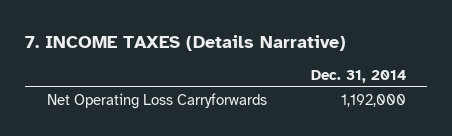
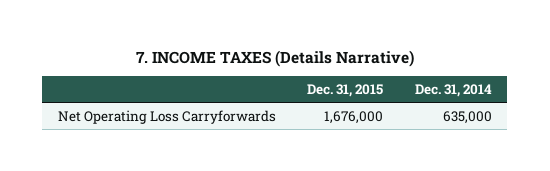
none -> [307,84,384,98] Dec. 31, 2015
[340,93,406,107] 1,192,000 -> [442,110,492,124] 635,000

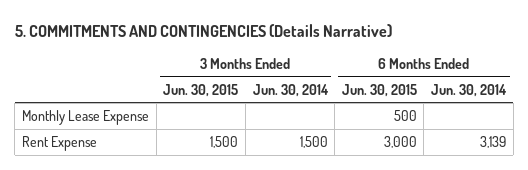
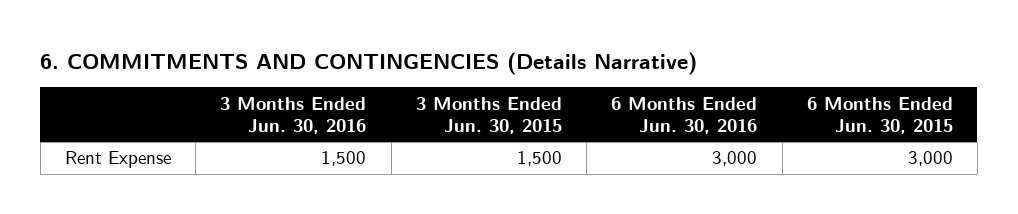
[14,23,392,37] 5. COMMITMENTS AND CONTINGENCIES (Details Narrative) -> [40,51,698,75] 6. COMMITMENTS AND CONTINGENCIES (Details Narrative)
[252,83,329,97] Jun. 30, 2014 -> none
[431,83,508,97] Jun. 30, 2014 -> none
none -> [220,96,367,135] 3 Months Ended Jun. 30, 2016
none -> [611,96,758,135] 6 Months Ended Jun. 30, 2016
[21,110,149,126] Monthly Lease Expense -> none

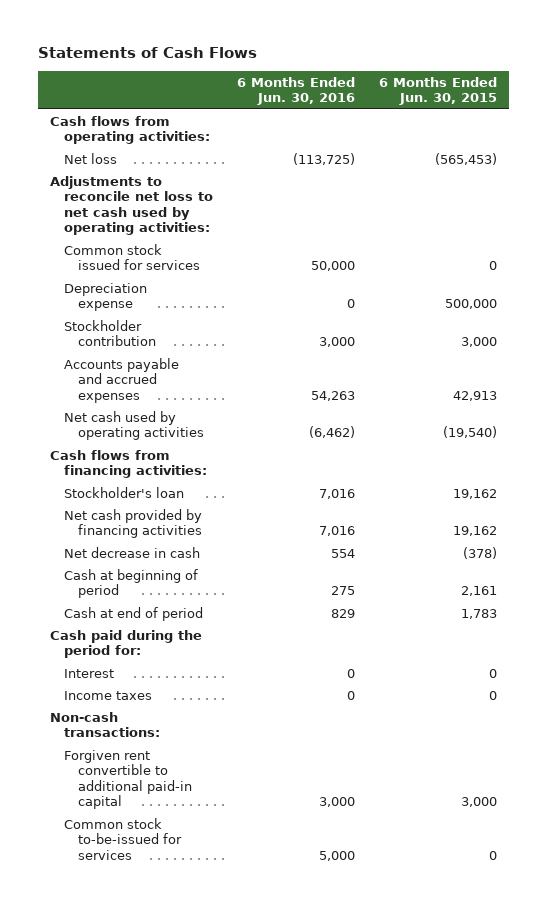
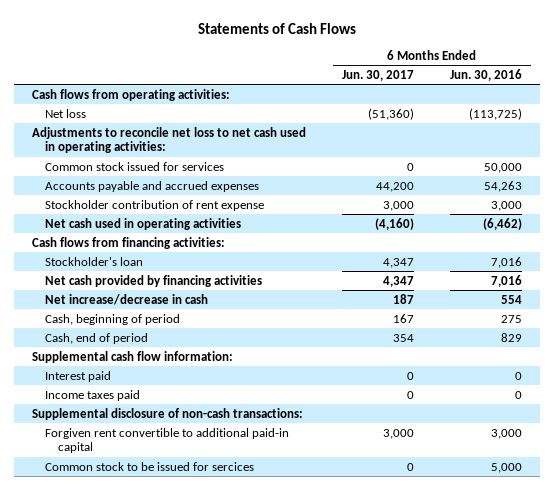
[378,76,497,106] 6 Months Ended Jun. 30, 2015 -> none
none -> [341,69,414,81] Jun. 30, 2017
[50,175,214,236] Adjustments to reconcile net loss to net cash used by operating activities: -> [32,126,307,154] Adjustments to reconcile net loss to net cash used in operating activities:
[64,282,148,312] Depreciation expense -> none
[64,319,157,347] Stockholder contribution -> none
none -> [45,199,265,211] Stockholder contribution of rent expense
[64,410,205,441] Net cash used by operating activities -> [45,217,242,230] Net cash used in operating activities
[50,629,203,659] Cash paid during the period for: -> none
[64,546,201,558] Net decrease in cash -> [45,293,209,305] Net increase/decrease in cash
[64,568,199,599] Cash at beginning of period -> [45,313,181,325] Cash, beginning of period
[64,606,204,621] Cash at end of period -> [45,332,149,344] Cash, end of period
none -> [32,350,234,363] Supplemental cash flow information:
[64,668,115,678] Interest -> [45,370,112,382] Interest paid
[64,690,153,700] Income taxes -> [45,389,141,401] Income taxes paid
[50,711,161,738] Non-cash transactions: -> [32,407,304,420] Supplemental disclosure of non-cash transactions:
[64,817,183,860] Common stock to-be-issued for services -> [45,461,255,471] Common stock to be issued for sercices

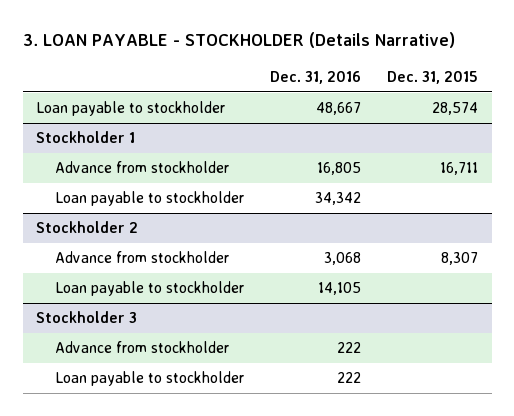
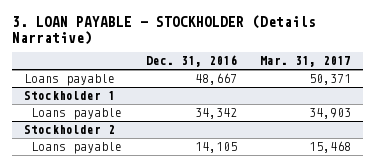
[387,71,479,85] Dec. 31, 2015 -> none
none -> [260,56,352,68] Mar. 31, 2017
[35,101,225,117] Loan payable to stockholder -> [23,74,115,87] Loans payable
[55,161,230,174] Advance from stockholder -> none
[55,191,245,207] Loan payable to stockholder -> [31,108,123,121] Loans payable
[55,251,230,264] Advance from stockholder -> none
[35,311,137,324] Stockholder 3 -> none
[55,341,230,354] Advance from stockholder -> none
[55,371,245,387] Loan payable to stockholder -> none
[55,281,245,297] Loan payable to stockholder -> [31,142,123,155] Loans payable

